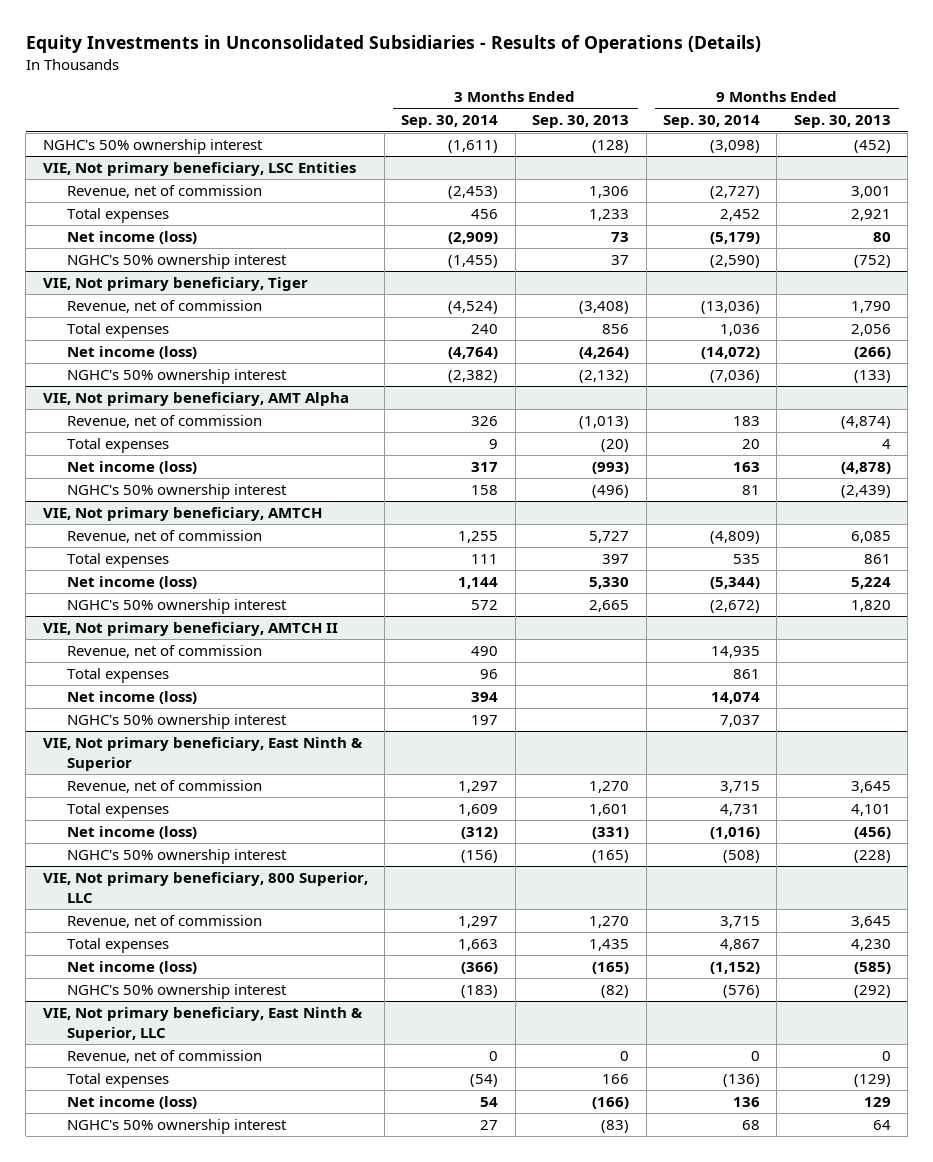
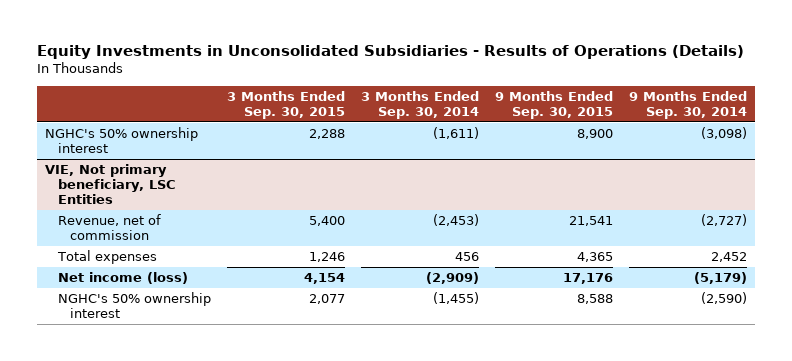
[532,115,630,129] Sep. 30, 2013 -> none
[793,115,891,129] Sep. 30, 2013 -> none
none -> [226,90,345,119] 3 Months Ended Sep. 30, 2015
none -> [495,90,614,119] 9 Months Ended Sep. 30, 2015
[42,277,308,292] VIE, Not primary beneficiary, Tiger -> none
[66,300,262,314] Revenue, net of commission -> none
[66,323,169,339] Total expenses -> none
[66,346,197,360] Net income (loss) -> none
[66,369,287,385] NGHC's 50% ownership interest -> none
[42,392,349,407] VIE, Not primary beneficiary, AMT Alpha -> none
[66,415,262,429] Revenue, net of commission -> none
[66,438,169,454] Total expenses -> none
[66,461,197,475] Net income (loss) -> none
[66,484,287,500] NGHC's 50% ownership interest -> none
[42,507,322,522] VIE, Not primary beneficiary, AMTCH -> none
[66,530,262,544] Revenue, net of commission -> none
[66,553,169,569] Total expenses -> none
[66,576,197,590] Net income (loss) -> none
[66,599,287,615] NGHC's 50% ownership interest -> none
[42,622,338,637] VIE, Not primary beneficiary, AMTCH II -> none
[66,645,262,659] Revenue, net of commission -> none
[66,668,169,684] Total expenses -> none
[66,691,197,705] Net income (loss) -> none
[66,714,287,730] NGHC's 50% ownership interest -> none
[42,737,363,771] VIE, Not primary beneficiary, East Ninth & Superior -> none
[66,780,262,794] Revenue, net of commission -> none
[66,803,169,819] Total expenses -> none
[66,826,197,840] Net income (loss) -> none
[66,849,287,865] NGHC's 50% ownership interest -> none
[42,872,368,903] VIE, Not primary beneficiary, 800 Superior, LLC -> none
[66,915,262,929] Revenue, net of commission -> none
[66,938,169,954] Total expenses -> none
[66,961,197,975] Net income (loss) -> none
[66,984,287,1000] NGHC's 50% ownership interest -> none
[42,1007,363,1041] VIE, Not primary beneficiary, East Ninth & Superior, LLC -> none
[66,1050,262,1064] Revenue, net of commission -> none
[66,1073,169,1089] Total expenses -> none
[66,1096,197,1110] Net income (loss) -> none
[66,1119,287,1135] NGHC's 50% ownership interest -> none

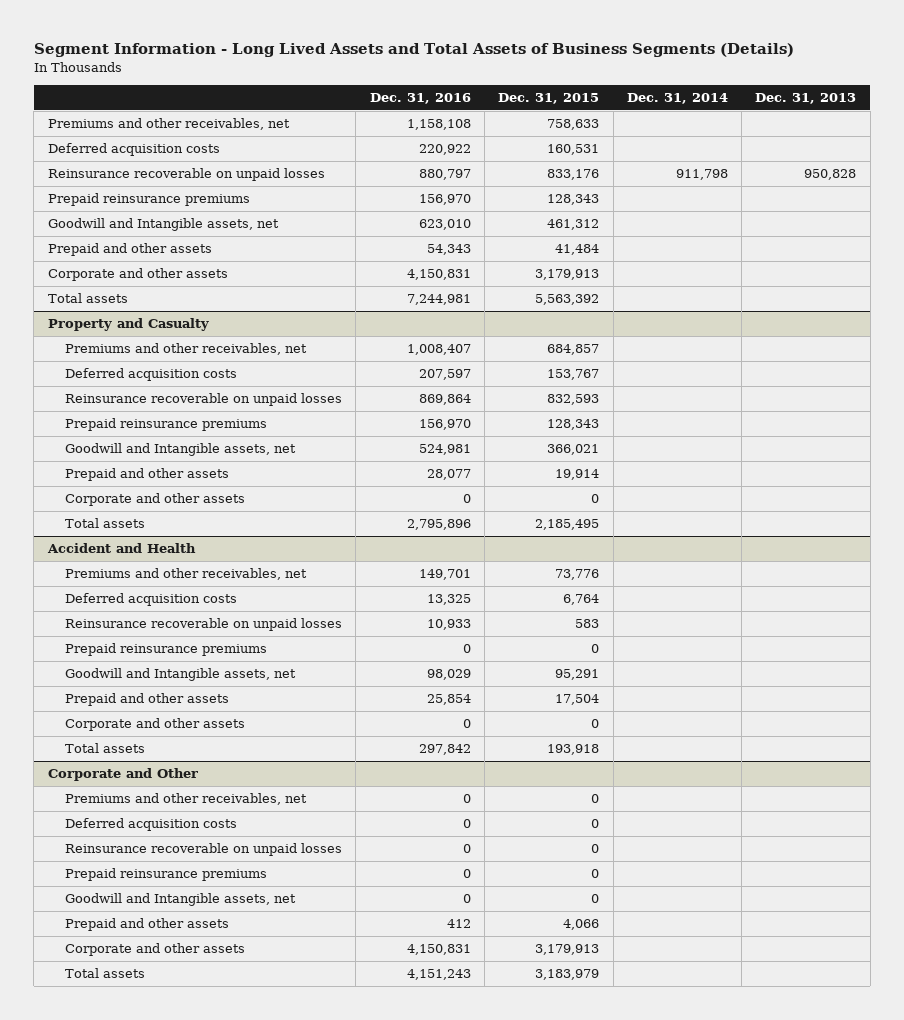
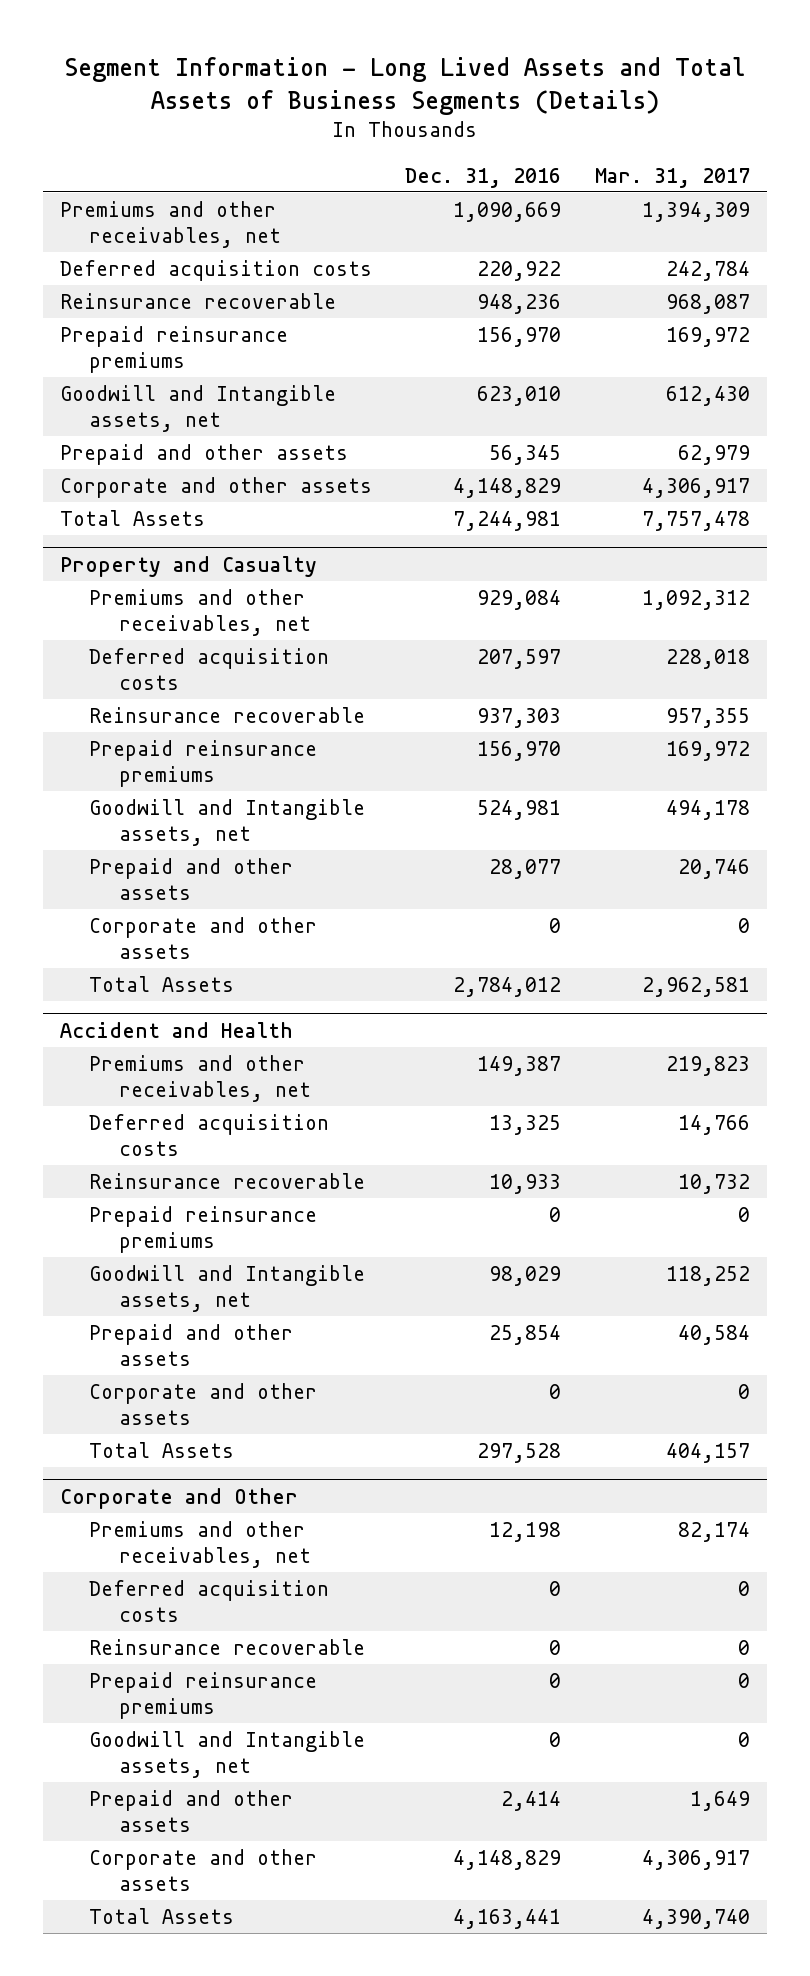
[498,92,600,104] Dec. 31, 2015 -> none
[626,92,728,104] Dec. 31, 2014 -> none
[755,92,857,104] Dec. 31, 2013 -> none
none -> [595,167,751,188] Mar. 31, 2017
[406,119,471,131] 1,158,108 -> [453,202,562,223] 1,090,669
[47,168,325,182] Reinsurance recoverable on unpaid losses -> [59,293,336,310] Reinsurance recoverable
[418,169,471,181] 880,797 -> [477,294,562,315] 948,236
[426,244,471,256] 54,343 -> [489,445,562,466] 56,345
[406,269,471,281] 4,150,831 -> [453,478,562,499] 4,148,829
[47,293,128,304] Total assets -> [59,510,205,527] Total Assets
[406,344,471,356] 1,008,407 -> [477,590,562,611] 929,084
[65,393,343,407] Reinsurance recoverable on unpaid losses -> [89,707,366,724] Reinsurance recoverable
[418,394,471,406] 869,864 -> [477,708,562,729] 937,303
[65,518,146,529] Total assets -> [89,976,235,993] Total Assets
[406,519,471,531] 2,795,896 -> [453,977,562,998] 2,784,012
[418,569,471,581] 149,701 -> [477,1056,562,1077] 149,387
[65,618,343,632] Reinsurance recoverable on unpaid losses -> [89,1173,366,1190] Reinsurance recoverable
[65,743,146,754] Total assets -> [89,1442,235,1459] Total Assets
[418,744,471,756] 297,842 -> [477,1443,562,1464] 297,528
[462,794,471,804] 0 -> [489,1522,562,1543] 12,198
[65,843,343,857] Reinsurance recoverable on unpaid losses -> [89,1639,366,1656] Reinsurance recoverable
[446,919,471,929] 412 -> [501,1791,562,1812] 2,414
[406,944,471,956] 4,150,831 -> [453,1850,562,1871] 4,148,829
[65,968,146,979] Total assets -> [89,1908,235,1925] Total Assets
[406,969,471,981] 4,151,243 -> [453,1909,562,1930] 4,163,441

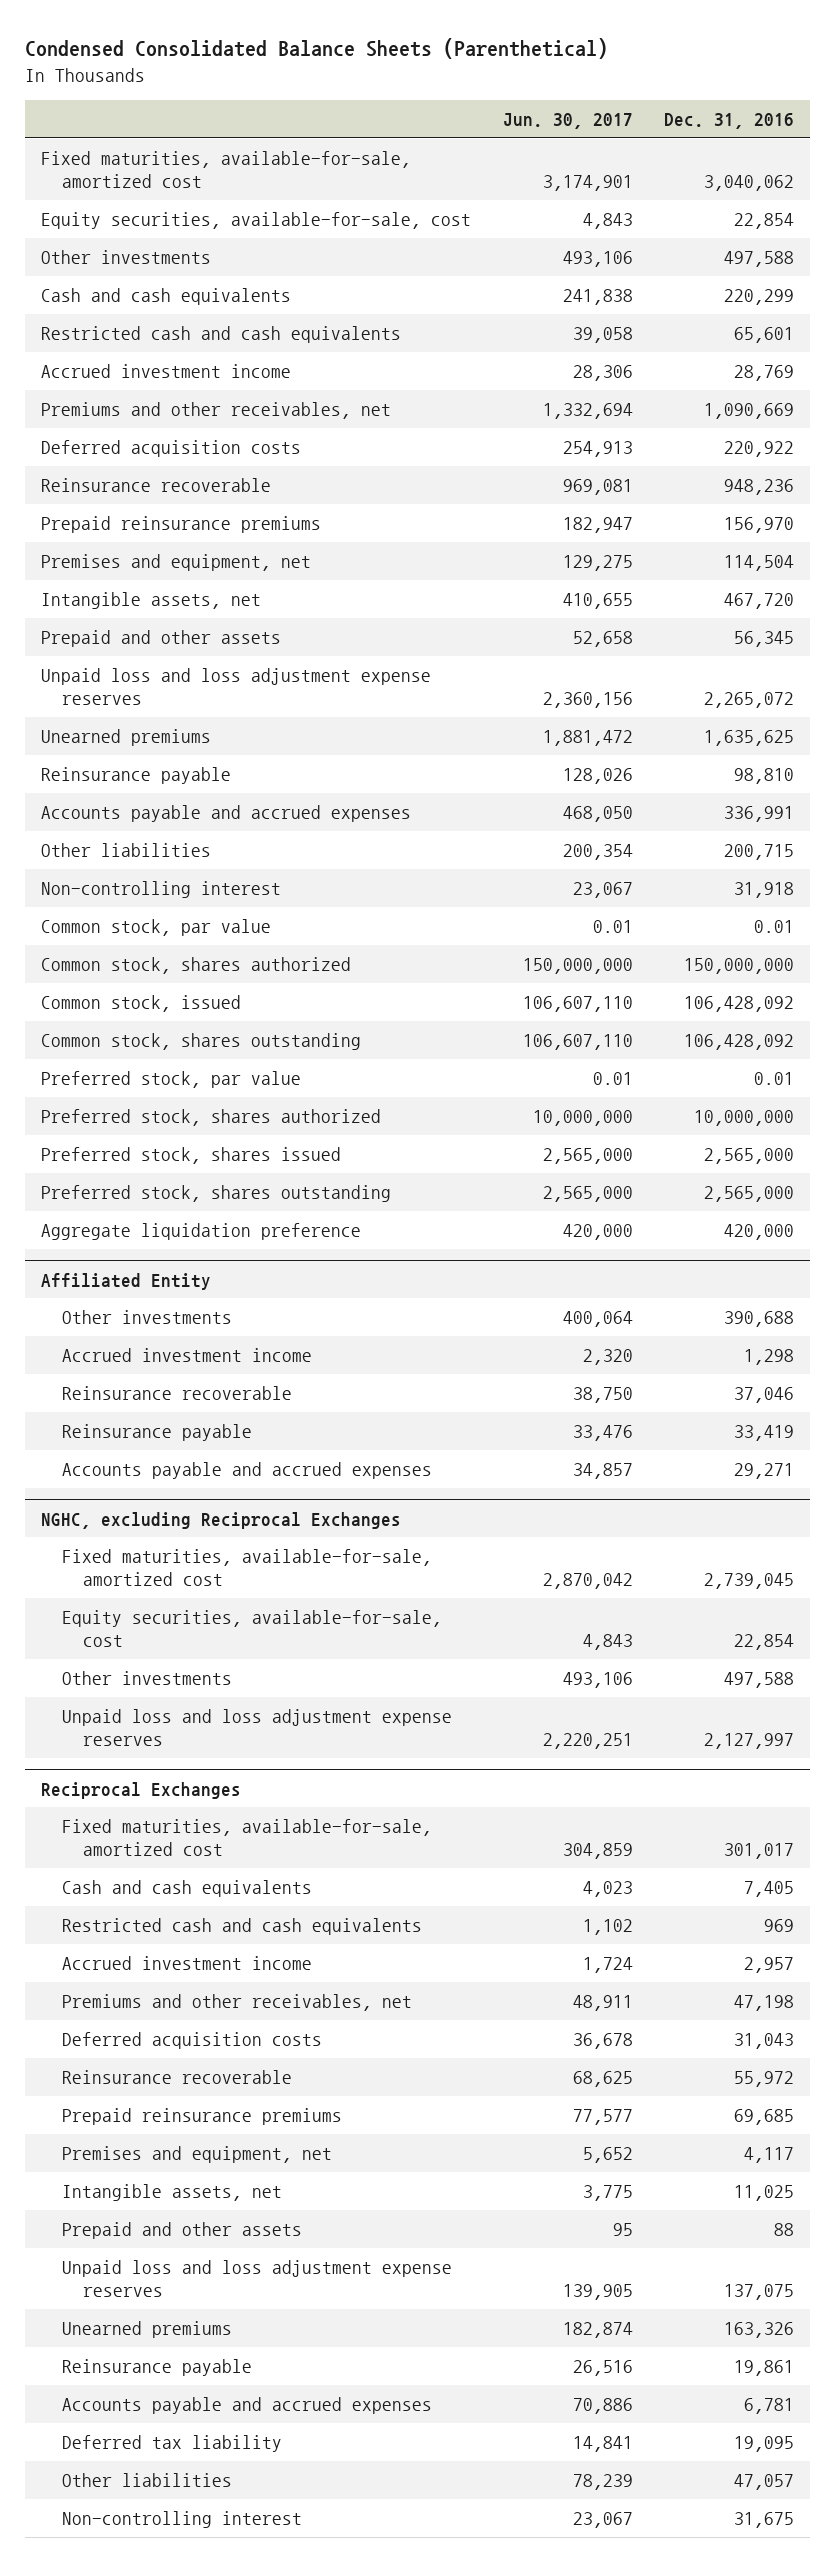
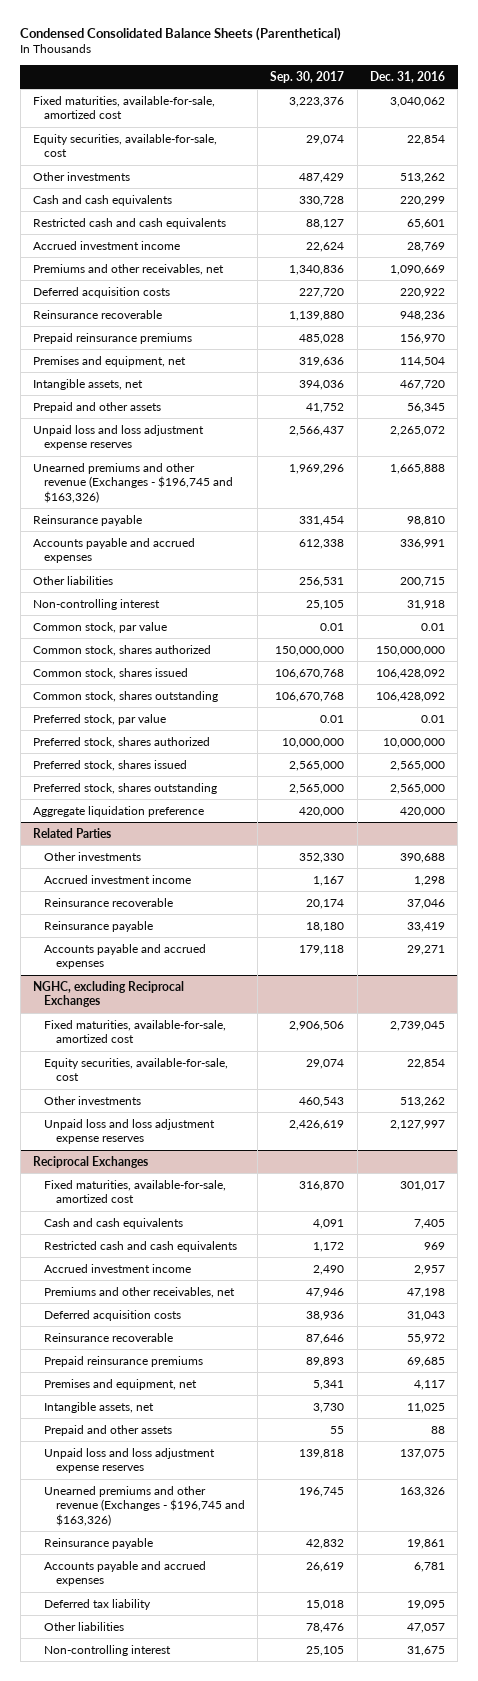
[502,112,633,129] Jun. 30, 2017 -> none
none -> [270,70,345,83] Sep. 30, 2017
[724,250,795,267] 497,588 -> [399,172,445,183] 513,262
[40,728,211,746] Unearned premiums -> none
none -> [33,462,234,503] Unearned premiums and other revenue (Exchanges - $196,745 and $163,326)
[40,994,241,1012] Common stock, issued -> [33,667,189,679] Common stock, shares issued
[40,1272,211,1290] Affiliated Entity -> [33,827,112,838] Related Parties
[724,1671,795,1688] 497,588 -> [399,1096,445,1107] 513,262
[62,2320,233,2338] Unearned premiums -> [44,1485,245,1526] Unearned premiums and other revenue (Exchanges - $196,745 and $163,326)

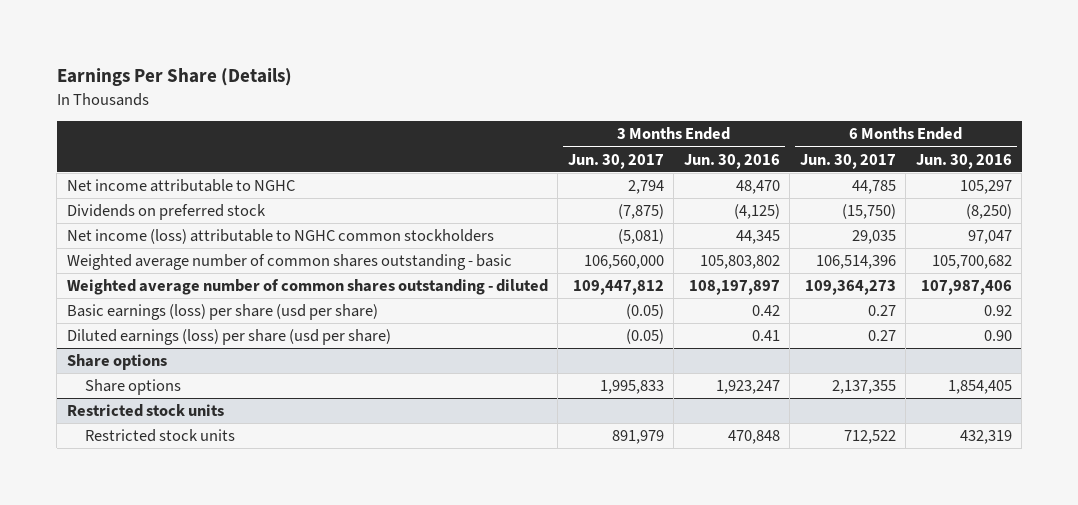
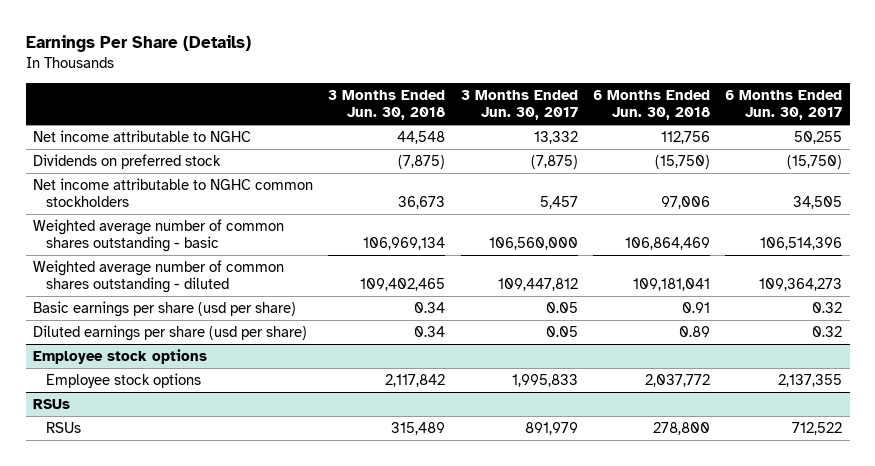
[683,153,780,169] Jun. 30, 2016 -> none
[915,153,1012,169] Jun. 30, 2016 -> none
none -> [328,90,446,121] 3 Months Ended Jun. 30, 2018
none -> [592,90,710,121] 6 Months Ended Jun. 30, 2018
[627,180,664,195] 2,794 -> [533,131,578,145] 13,332
[851,180,896,195] 44,785 -> [793,131,842,145] 50,255
[66,229,494,245] Net income (loss) attributable to NGHC common stockholders -> [33,178,314,208] Net income attributable to NGHC common stockholders
[617,229,664,245] (5,081) -> [539,196,578,210] 5,457
[851,230,896,245] 29,035 -> [792,196,842,210] 34,505
[66,304,378,321] Basic earnings (loss) per share (usd per share) -> [33,301,297,318] Basic earnings per share (usd per share)
[625,304,664,320] (0.05) -> [545,302,578,314] 0.05
[867,305,896,317] 0.27 -> [811,302,842,314] 0.32
[66,329,391,346] Diluted earnings (loss) per share (usd per share) -> [33,325,308,342] Diluted earnings per share (usd per share)
[625,329,664,345] (0.05) -> [545,326,578,338] 0.05
[867,330,896,342] 0.27 -> [811,326,842,338] 0.32
[66,354,167,371] Share options -> [33,349,208,365] Employee stock options
[85,379,182,396] Share options -> [45,373,201,389] Employee stock options
[66,404,224,418] Restricted stock units -> [33,399,71,410] RSUs
[85,429,236,443] Restricted stock units -> [45,422,81,434] RSUs

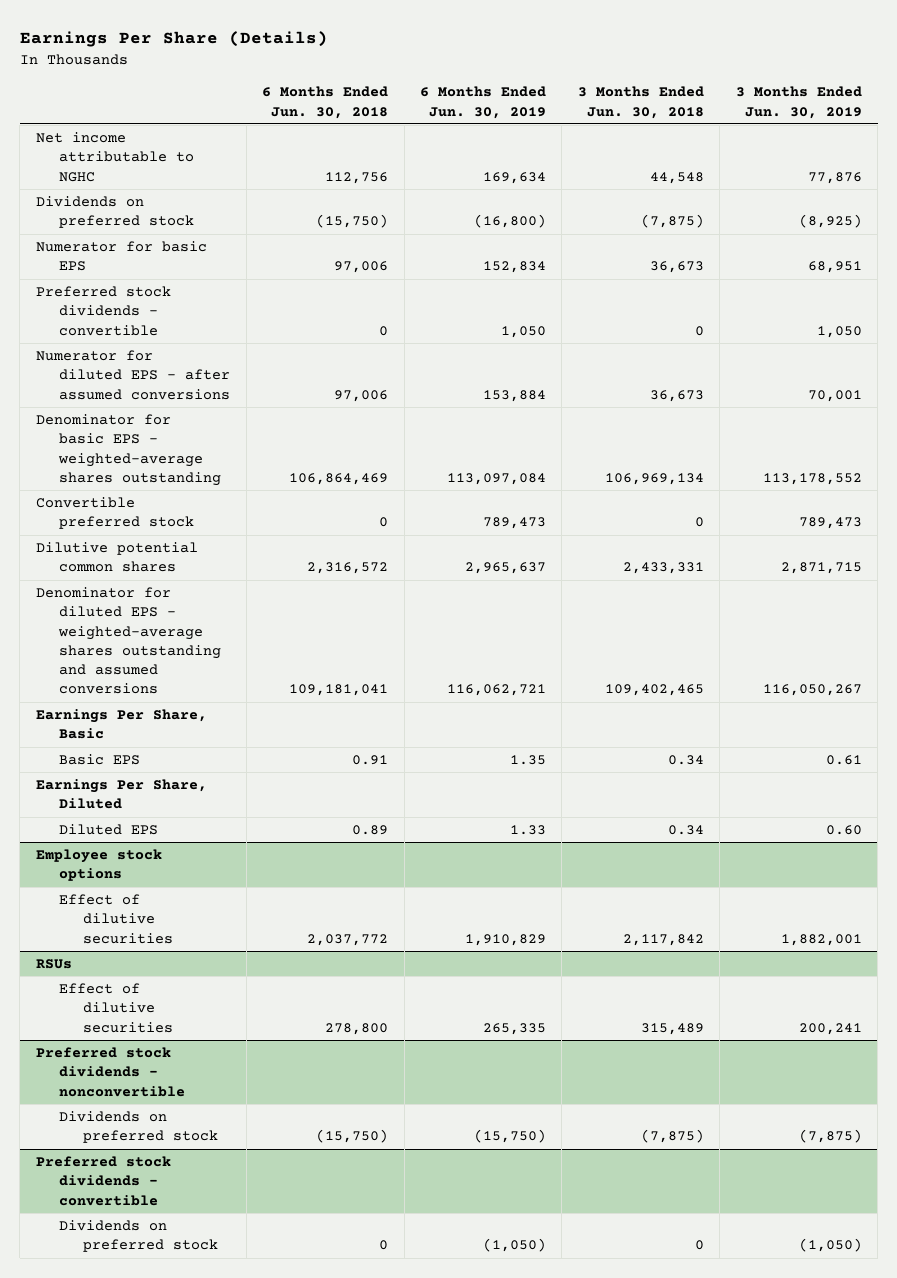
[460,90,578,121] 3 Months Ended Jun. 30, 2017 -> none
[724,90,842,121] 6 Months Ended Jun. 30, 2017 -> none
none -> [420,86,547,119] 6 Months Ended Jun. 30, 2019
none -> [735,86,862,119] 3 Months Ended Jun. 30, 2019
[33,178,314,208] Net income attributable to NGHC common stockholders -> [35,241,207,272] Numerator for basic EPS
none -> [35,286,171,336] Preferred stock dividends - convertible
none -> [35,350,231,400] Numerator for diluted EPS - after assumed conversions
[33,219,285,253] Weighted average number of common shares outstanding - basic -> [35,414,222,486] Denominator for basic EPS - weighted-average shares outstanding
none -> [35,497,195,530] Convertible preferred stock
none -> [35,542,198,573] Dilutive potential common shares
[33,260,285,294] Weighted average number of common shares outstanding - diluted -> [35,587,222,695] Denominator for diluted EPS - weighted-average shares outstanding and assumed conversions
none -> [35,709,207,740] Earnings Per Share, Basic
[33,301,297,318] Basic earnings per share (usd per share) -> [59,754,141,766] Basic EPS
none -> [35,779,207,810] Earnings Per Share, Diluted
[33,325,308,342] Diluted earnings per share (usd per share) -> [59,824,159,836] Diluted EPS
[45,373,201,389] Employee stock options -> [59,894,174,944] Effect of dilutive securities
[45,422,81,434] RSUs -> [59,983,174,1033] Effect of dilutive securities
none -> [35,1047,186,1097] Preferred stock dividends - nonconvertible
none -> [59,1111,219,1144] Dividends on preferred stock
none -> [35,1156,171,1206] Preferred stock dividends - convertible
none -> [59,1220,219,1253] Dividends on preferred stock

